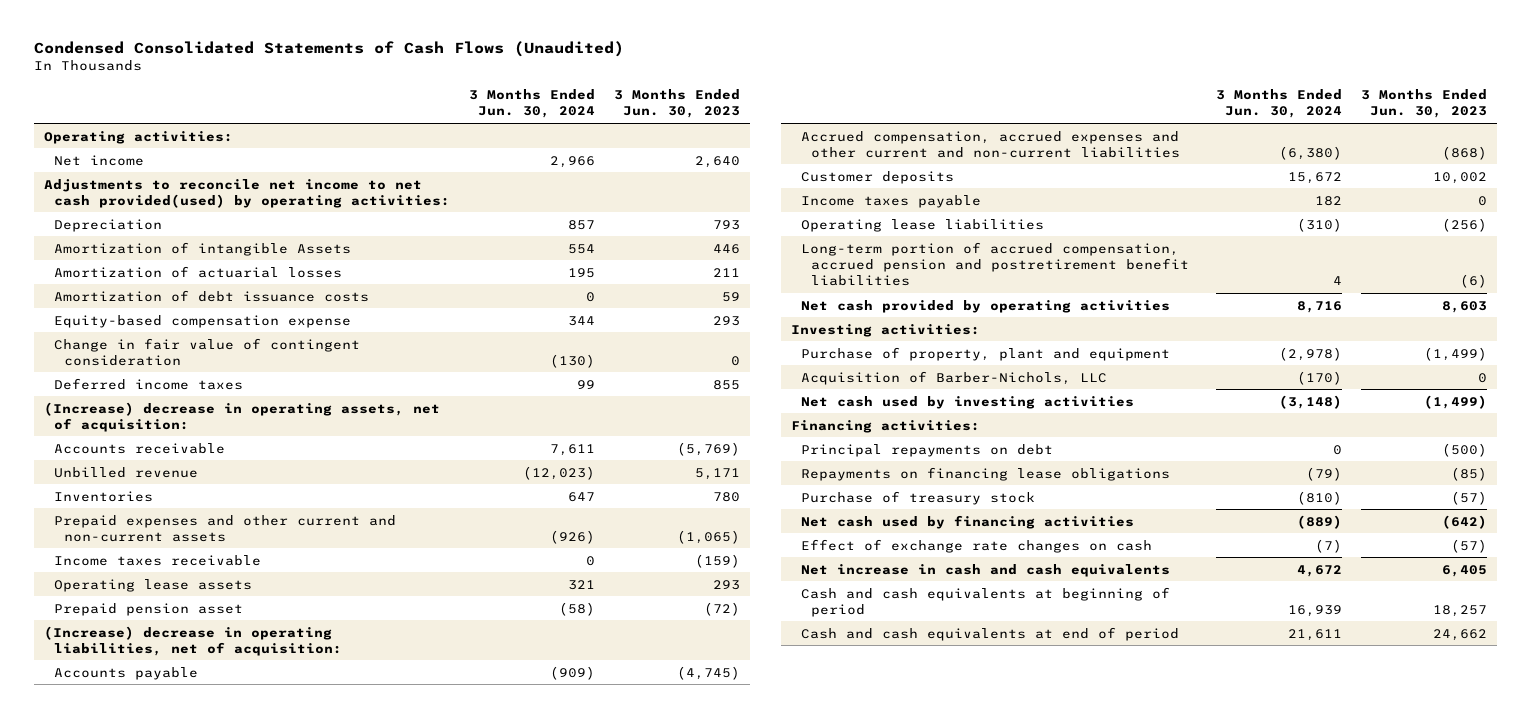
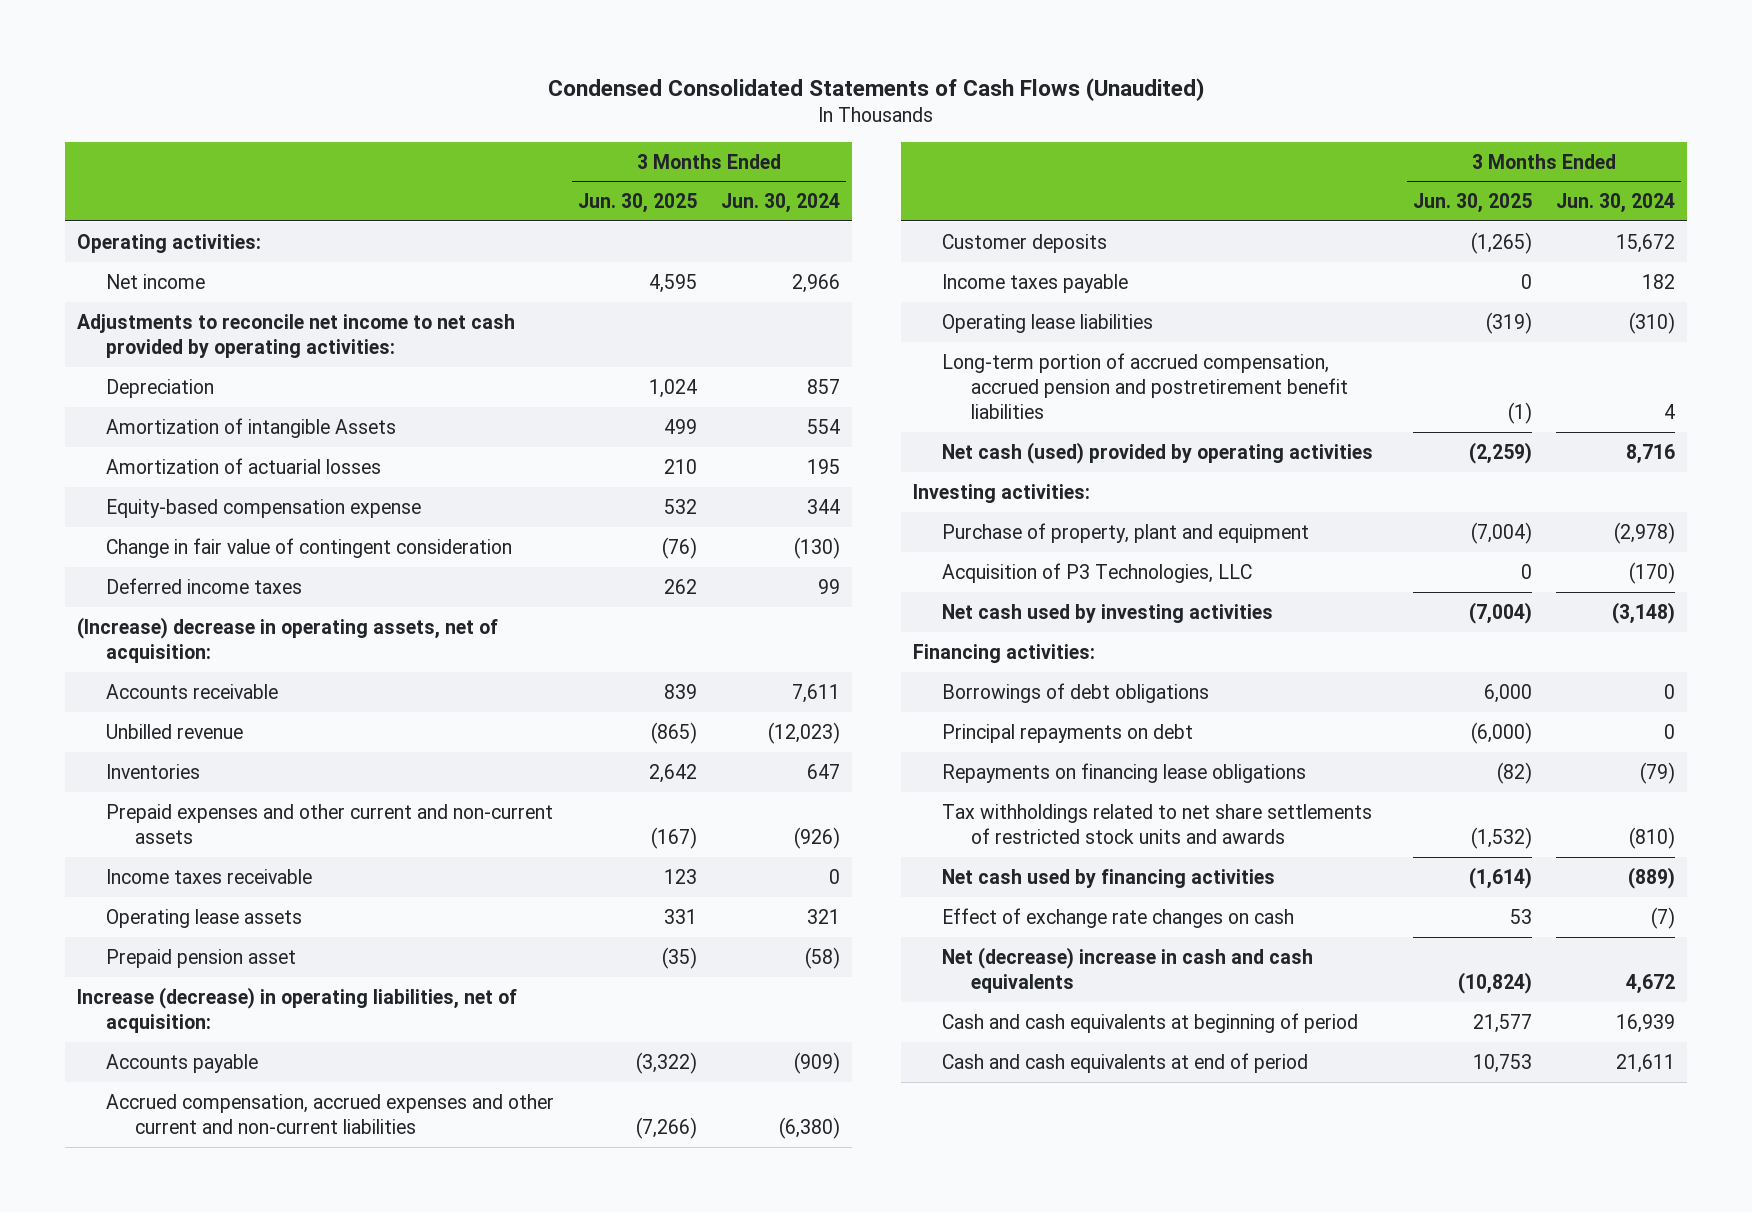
[614,89,741,119] 3 Months Ended Jun. 30, 2023 -> none
none -> [577,193,697,214] Jun. 30, 2025
[43,178,450,208] Adjustments to reconcile net income to net cash provided(used) by operating activities: -> [77,313,516,358] Adjustments to reconcile net income to net cash provided by operating activities:
[53,289,369,302] Amortization of debt issuance costs -> none
[43,625,342,656] (Increase) decrease in operating liabilities, net of acquisition: -> [77,986,518,1033] Increase (decrease) in operating liabilities, net of acquisition:
[800,299,1170,313] Net cash provided by operating activities -> [941,441,1373,464] Net cash (used) provided by operating activities
[800,370,1107,385] Acquisition of Barber-Nichols, LLC -> [941,562,1252,583] Acquisition of P3 Technologies, LLC
none -> [941,682,1209,703] Borrowings of debt obligations
[800,490,1035,505] Purchase of treasury stock -> none
none -> [941,803,1372,844] Tax withholdings related to net share settlements of restricted stock units and awards
[800,563,1170,577] Net increase in cash and cash equivalents -> [941,946,1313,993] Net (decrease) increase in cash and cash equivalents

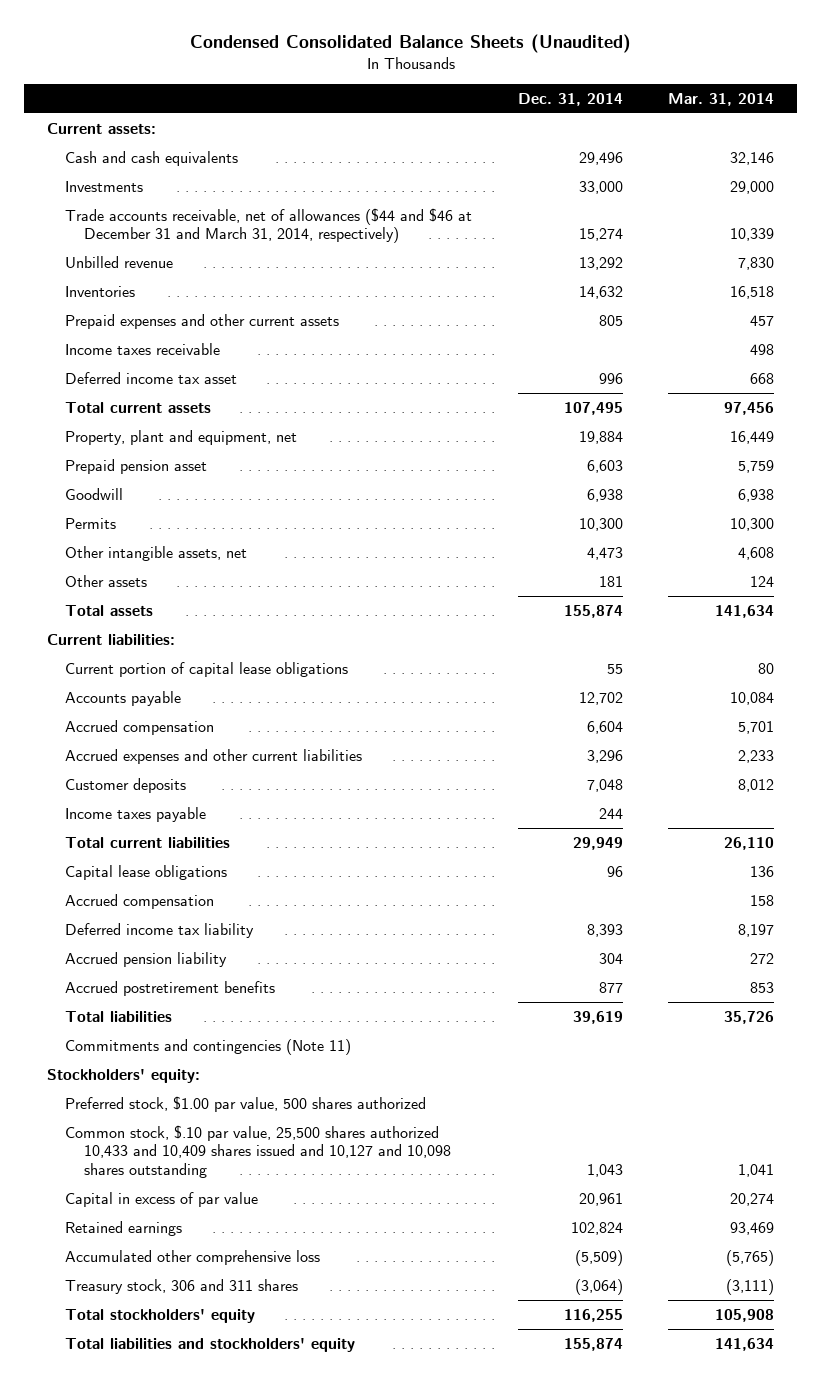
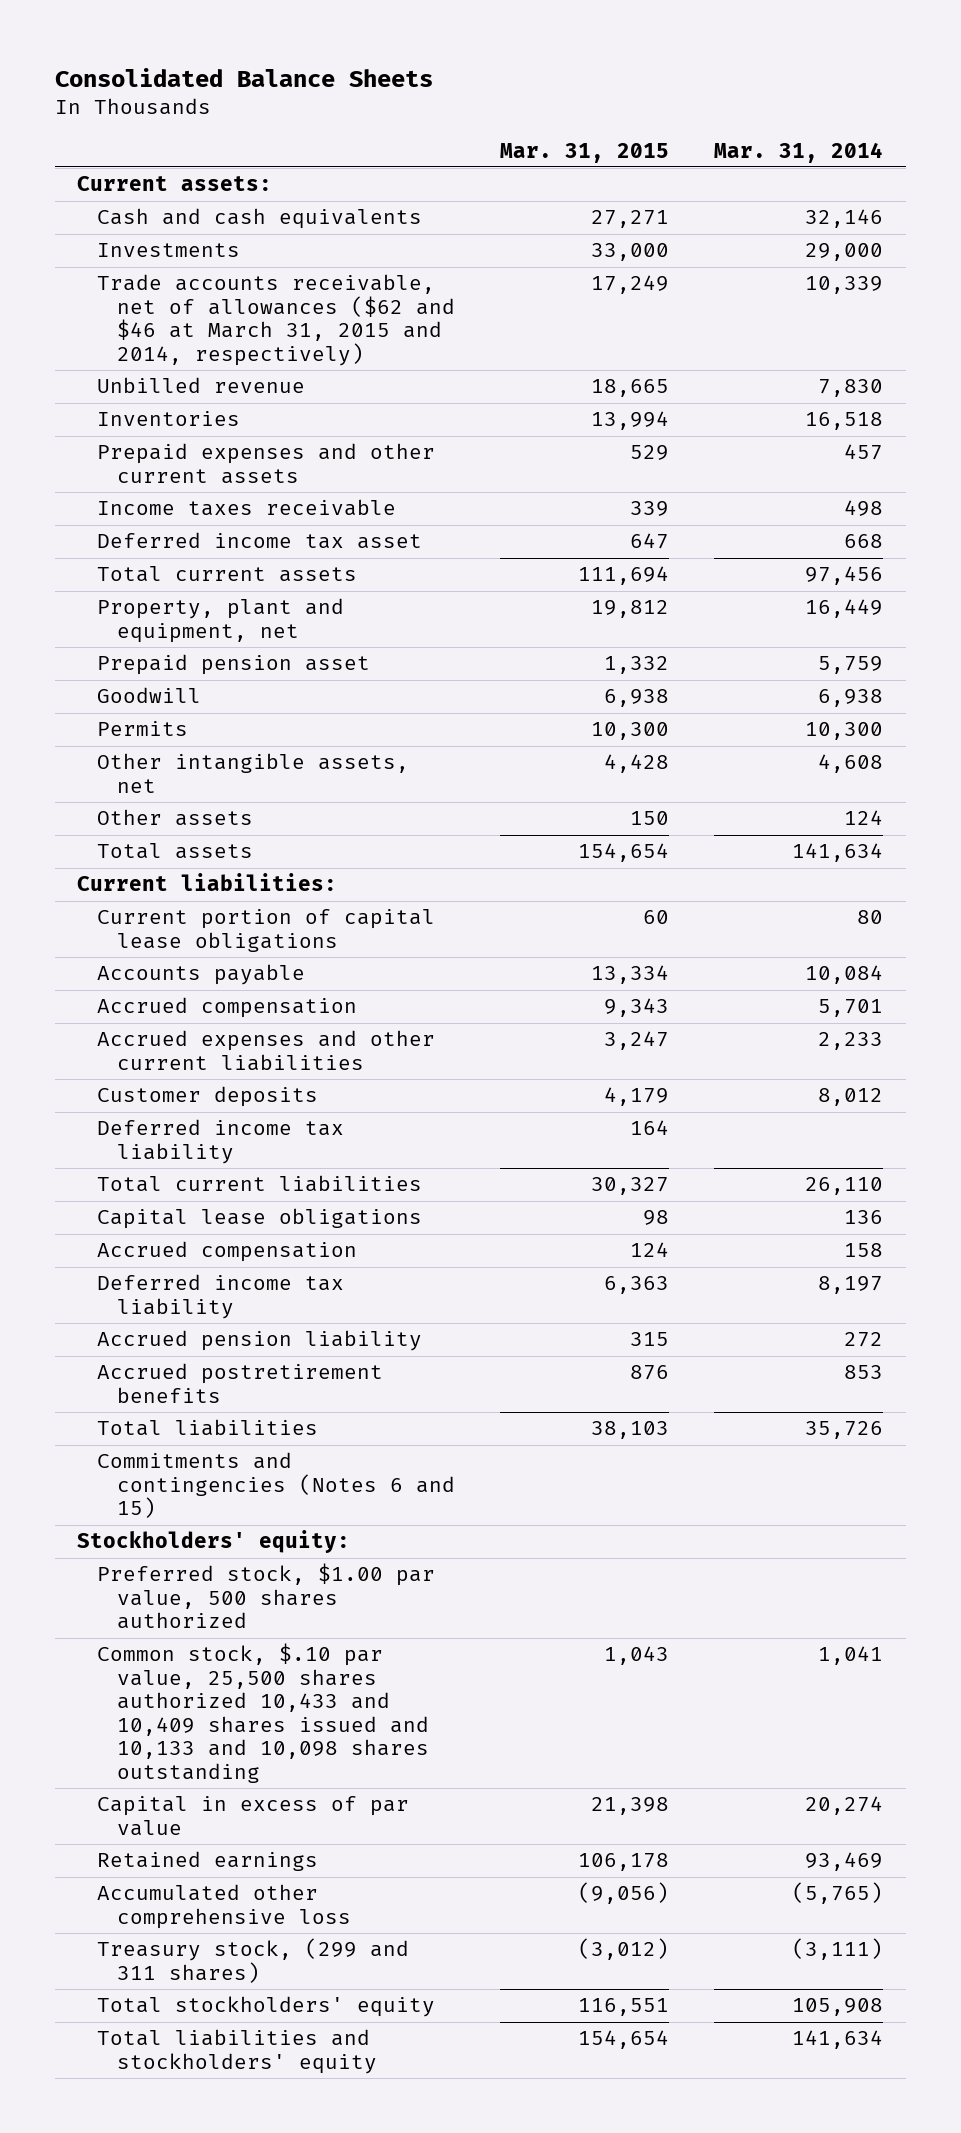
[189,34,631,54] Condensed Consolidated Balance Sheets (Unaudited) -> [54,67,433,87] Consolidated Balance Sheets
[517,93,623,107] Dec. 31, 2014 -> none
none -> [500,142,670,163] Mar. 31, 2015
[65,207,473,244] Trade accounts receivable, net of allowances ($44 and $46 at December 31 and March 31, 2014, respectively) -> [97,274,456,366] Trade accounts receivable, net of allowances ($62 and $46 at March 31, 2015 and 2014, respectively)
[65,806,207,822] Income taxes payable -> none
none -> [97,1119,345,1164] Deferred income tax liability
[65,1038,352,1055] Commitments and contingencies (Note 11) -> [97,1452,456,1519] Commitments and contingencies (Notes 6 and 15)
[65,1124,451,1178] Common stock, $.10 par value, 25,500 shares authorized 10,433 and 10,409 shares issued and 10,127 and 10,098 shares outstanding -> [97,1643,430,1783] Common stock, $.10 par value, 25,500 shares authorized 10,433 and 10,409 shares issued and 10,133 and 10,098 shares outstanding
[65,1278,299,1294] Treasury stock, 306 and 311 shares -> [97,1938,410,1983] Treasury stock, (299 and 311 shares)

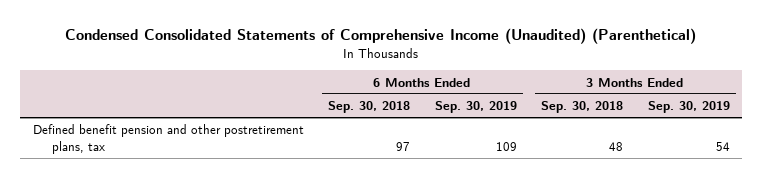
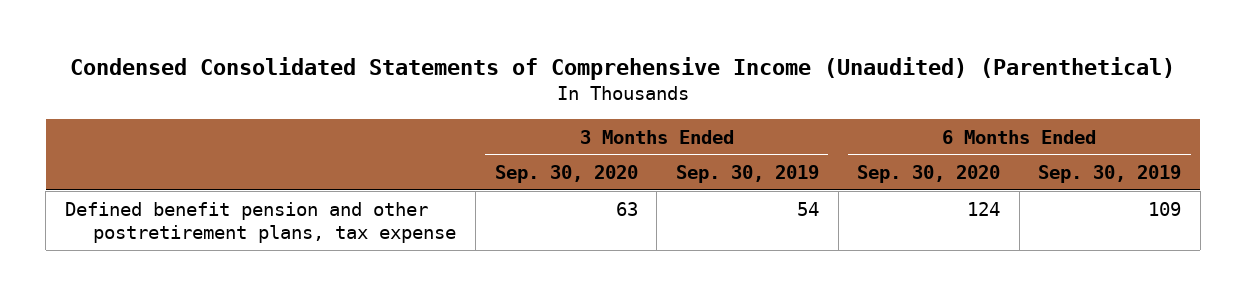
[328,100,411,113] Sep. 30, 2018 -> none
[541,100,624,113] Sep. 30, 2018 -> none
none -> [494,164,638,183] Sep. 30, 2020
none -> [857,164,1001,183] Sep. 30, 2020
[32,124,304,154] Defined benefit pension and other postretirement plans, tax -> [65,201,457,244] Defined benefit pension and other postretirement plans, tax expense

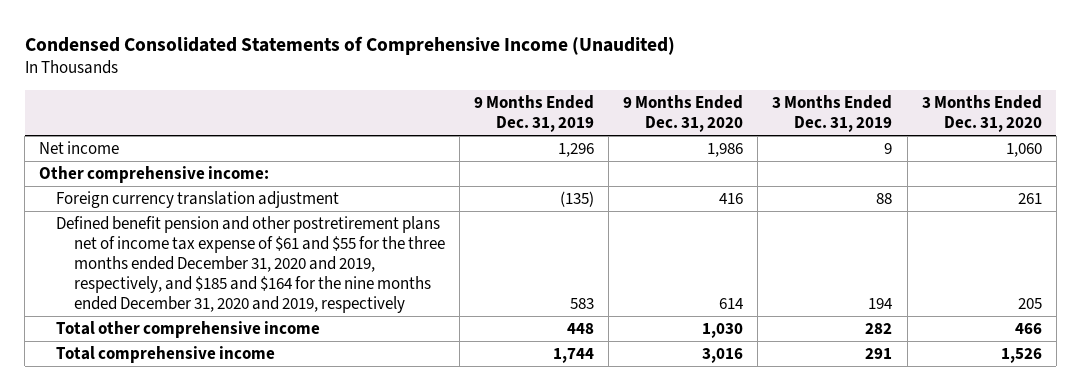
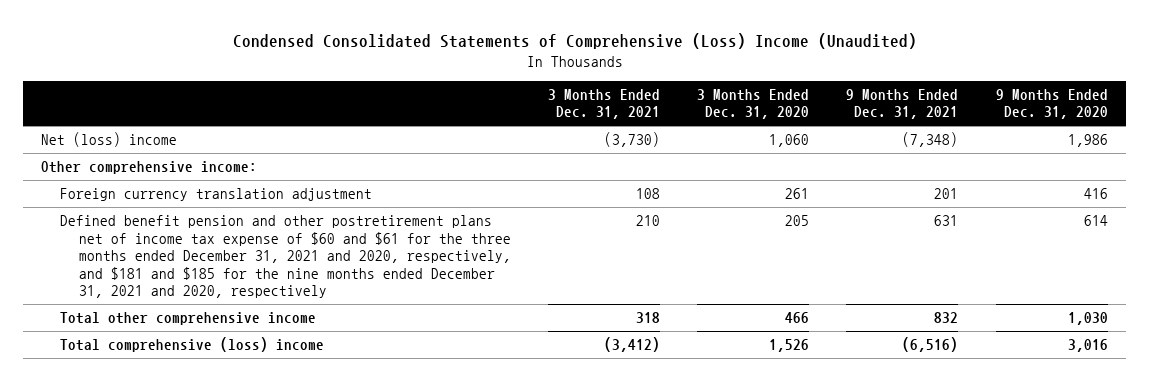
[24,35,675,55] Condensed Consolidated Statements of Comprehensive Income (Unaudited) -> [232,32,917,49] Condensed Consolidated Statements of Comprehensive (Loss) Income (Unaudited)
[473,95,594,133] 9 Months Ended Dec. 31, 2019 -> none
[772,95,893,133] 3 Months Ended Dec. 31, 2019 -> none
none -> [547,88,660,120] 3 Months Ended Dec. 31, 2021
none -> [846,88,959,120] 9 Months Ended Dec. 31, 2021
[39,140,120,154] Net income -> [41,132,178,148] Net (loss) income
[56,215,445,313] Defined benefit pension and other postretirement plans net of income tax expense of $61 and $55 for the three months ended December 31, 2020 and 2019, respectively, and $185 and $164 for the nine months ended December 31, 2020 and 2019, respectively -> [60,215,511,299] Defined benefit pension and other postretirement plans net of income tax expense of $60 and $61 for the three months ended December 31, 2021 and 2020, respectively, and $181 and $185 for the nine months ended December 31, 2021 and 2020, respectively
[56,345,276,363] Total comprehensive income -> [60,337,325,353] Total comprehensive (loss) income

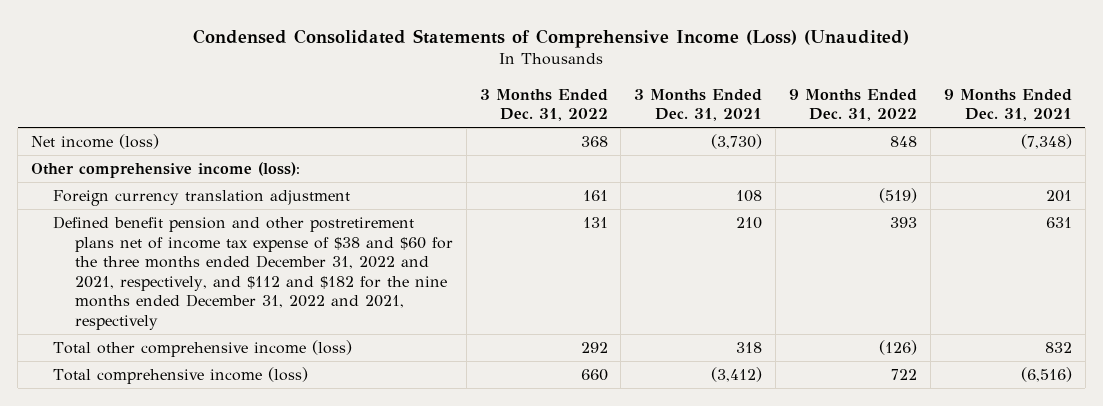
[232,32,917,49] Condensed Consolidated Statements of Comprehensive (Loss) Income (Unaudited) -> [193,28,910,48] Condensed Consolidated Statements of Comprehensive Income (Loss) (Unaudited)
[697,88,810,120] 3 Months Ended Dec. 31, 2020 -> none
[995,88,1108,120] 9 Months Ended Dec. 31, 2020 -> none
none -> [479,88,608,122] 3 Months Ended Dec. 31, 2022
none -> [789,88,918,122] 9 Months Ended Dec. 31, 2022
[41,132,178,148] Net (loss) income -> [31,134,160,150] Net income (loss)
[41,161,258,175] Other comprehensive income: -> [31,162,301,179] Other comprehensive income (loss):
[60,215,511,299] Defined benefit pension and other postretirement plans net of income tax expense of $60 and $61 for the three months ended December 31, 2021 and 2020, respectively, and $181 and $185 for the nine months ended December 31, 2021 and 2020, respectively -> [52,216,453,330] Defined benefit pension and other postretirement plans net of income tax expense of $38 and $60 for the three months ended December 31, 2022 and 2021, respectively, and $112 and $182 for the nine months ended December 31, 2022 and 2021, respectively
[60,312,317,326] Total other comprehensive income -> [52,340,352,358] Total other comprehensive income (loss)
[60,337,325,353] Total comprehensive (loss) income -> [52,367,308,385] Total comprehensive income (loss)

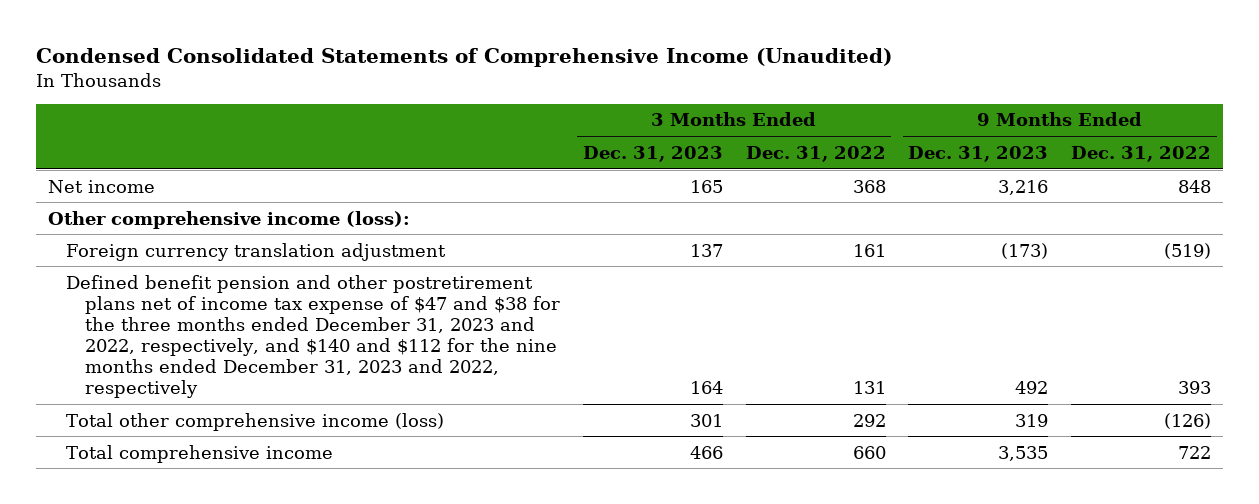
[193,28,910,48] Condensed Consolidated Statements of Comprehensive Income (Loss) (Unaudited) -> [36,48,893,68] Condensed Consolidated Statements of Comprehensive Income (Unaudited)
[634,88,763,122] 3 Months Ended Dec. 31, 2021 -> none
[943,88,1072,122] 9 Months Ended Dec. 31, 2021 -> none
none -> [582,145,723,162] Dec. 31, 2023
none -> [908,145,1049,162] Dec. 31, 2023
[31,134,160,150] Net income (loss) -> [47,179,155,193] Net income
[52,216,453,330] Defined benefit pension and other postretirement plans net of income tax expense of $38 and $60 for the three months ended December 31, 2022 and 2021, respectively, and $112 and $182 for the nine months ended December 31, 2022 and 2021, respectively -> [66,274,560,398] Defined benefit pension and other postretirement plans net of income tax expense of $47 and $38 for the three months ended December 31, 2023 and 2022, respectively, and $140 and $112 for the nine months ended December 31, 2023 and 2022, respectively
[52,367,308,385] Total comprehensive income (loss) -> [66,444,334,463] Total comprehensive income

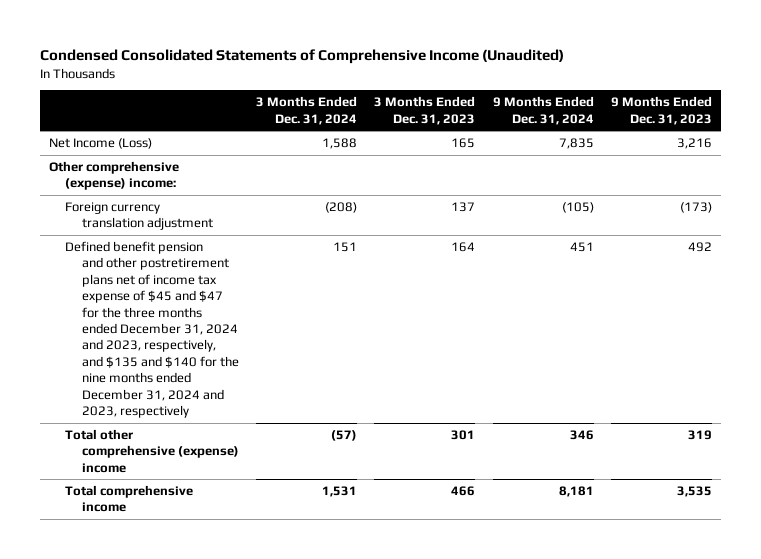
[745,145,886,162] Dec. 31, 2022 -> none
[1071,145,1212,162] Dec. 31, 2022 -> none
none -> [256,96,358,125] 3 Months Ended Dec. 31, 2024
none -> [492,96,594,125] 9 Months Ended Dec. 31, 2024
[47,179,155,193] Net income -> [48,137,152,149] Net Income (Loss)
[47,210,410,229] Other comprehensive income (loss): -> [48,160,179,191] Other comprehensive (expense) income:
[66,274,560,398] Defined benefit pension and other postretirement plans net of income tax expense of $47 and $38 for the three months ended December 31, 2023 and 2022, respectively, and $140 and $112 for the nine months ended December 31, 2023 and 2022, respectively -> [65,240,239,418] Defined benefit pension and other postretirement plans net of income tax expense of $45 and $47 for the three months ended December 31, 2024 and 2023, respectively, and $135 and $140 for the nine months ended December 31, 2024 and 2023, respectively
[66,412,445,431] Total other comprehensive income (loss) -> [65,428,239,473] Total other comprehensive (expense) income

